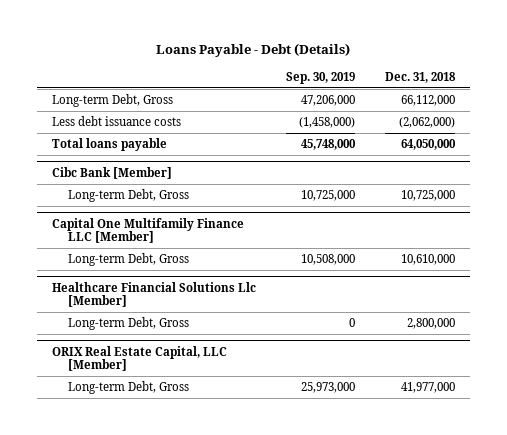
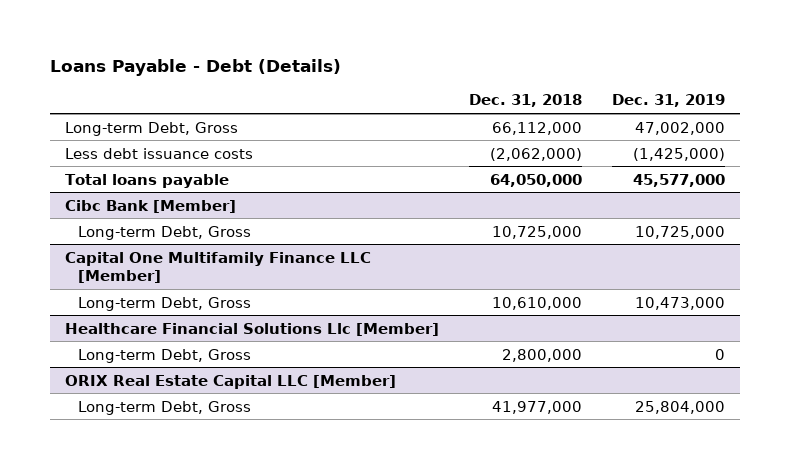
[285,71,355,84] Sep. 30, 2019 -> none
none -> [611,94,725,108] Dec. 31, 2019
[51,345,227,372] ORIX Real Estate Capital, LLC [Member] -> [64,374,396,389] ORIX Real Estate Capital LLC [Member]

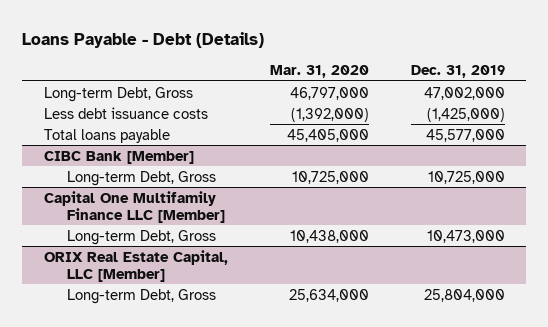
[468,94,582,108] Dec. 31, 2018 -> none
none -> [269,65,369,79] Mar. 31, 2020
[64,199,236,213] Cibc Bank [Member] -> [43,150,194,164] CIBC Bank [Member]
[64,322,439,336] Healthcare Financial Solutions Llc [Member] -> none
[77,348,251,363] Long-term Debt, Gross -> none
[64,374,396,389] ORIX Real Estate Capital LLC [Member] -> [43,249,228,282] ORIX Real Estate Capital, LLC [Member]

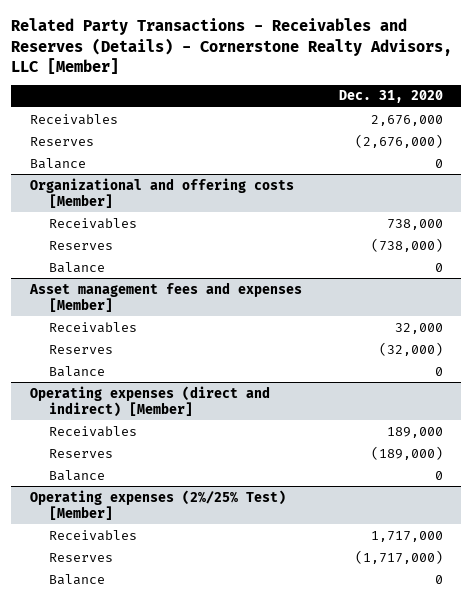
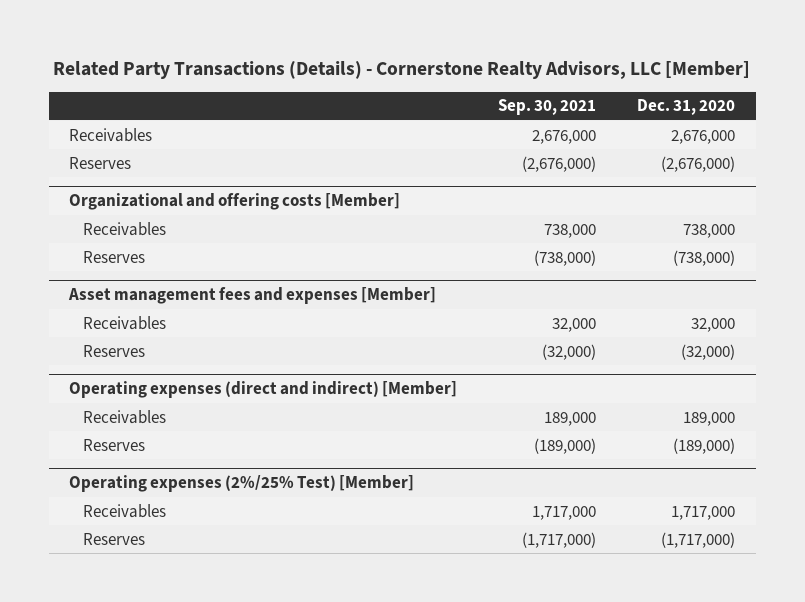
[11,18,453,74] Related Party Transactions - Receivables and Reserves (Details) - Cornerstone Realty Advisors, LLC [Member] -> [53,61,751,80] Related Party Transactions (Details) - Cornerstone Realty Advisors, LLC [Member]
none -> [498,99,597,116] Sep. 30, 2021
[29,157,86,169] Balance -> none
[48,261,105,273] Balance -> none
[48,365,105,377] Balance -> none
[48,469,105,481] Balance -> none
[48,573,105,585] Balance -> none

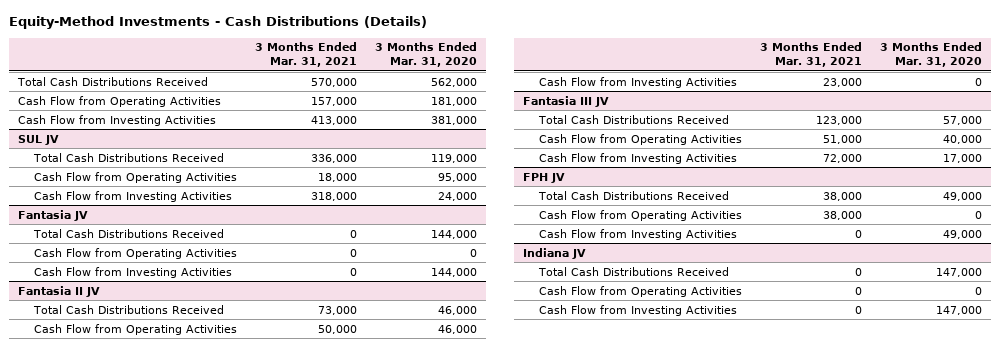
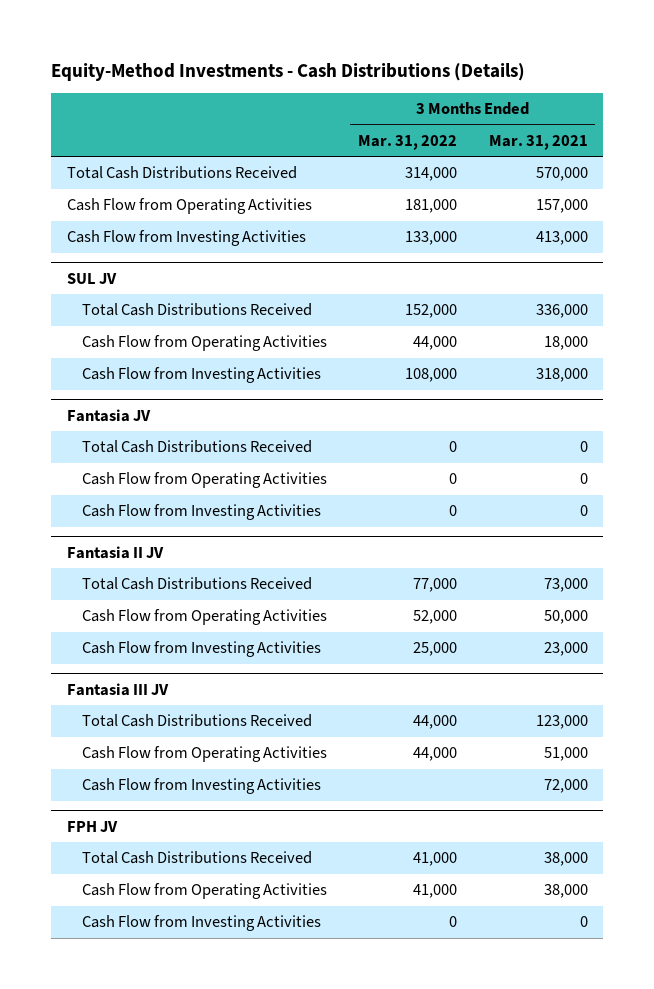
[375,42,478,68] 3 Months Ended Mar. 31, 2020 -> none
none -> [358,134,458,150] Mar. 31, 2022
[523,247,587,259] Indiana JV -> none
[537,266,729,276] Total Cash Distributions Received -> none
[538,285,742,297] Cash Flow from Operating Activities -> none
[538,304,737,316] Cash Flow from Investing Activities -> none

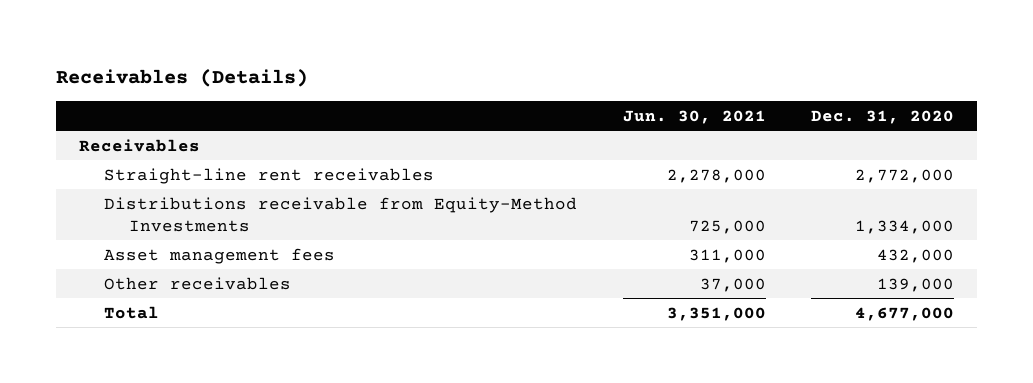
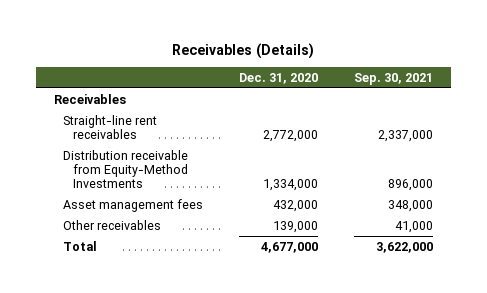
[622,109,766,124] Jun. 30, 2021 -> none
none -> [354,72,434,85] Sep. 30, 2021
[103,196,577,232] Distributions receivable from Equity-Method Investments -> [63,149,189,189] Distribution receivable from Equity-Method Investments

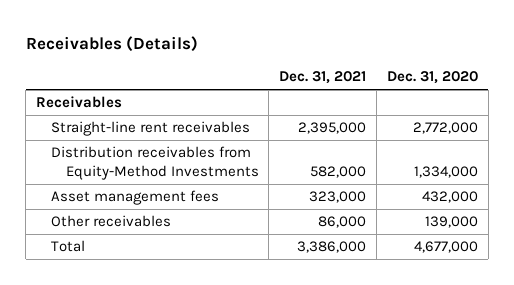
[354,72,434,85] Sep. 30, 2021 -> none
none -> [279,71,367,85] Dec. 31, 2021
[63,149,189,189] Distribution receivable from Equity-Method Investments -> [50,146,259,181] Distribution receivables from Equity-Method Investments

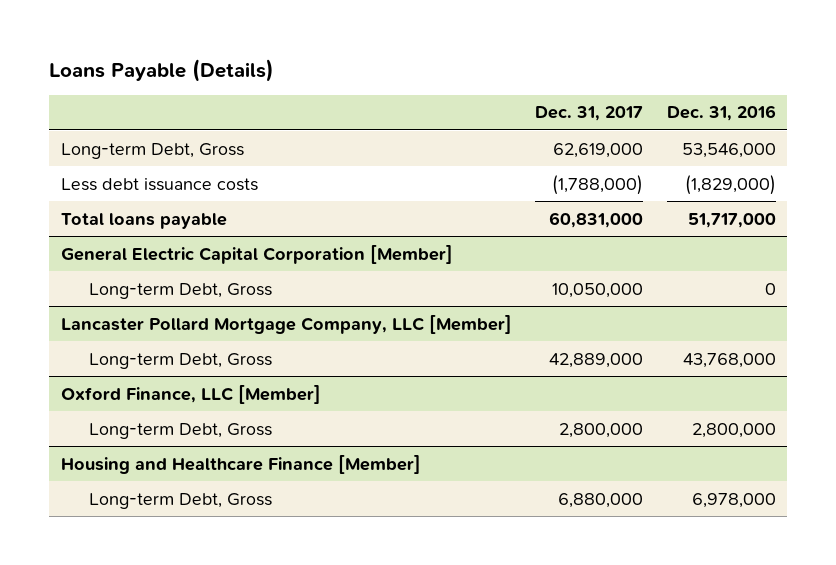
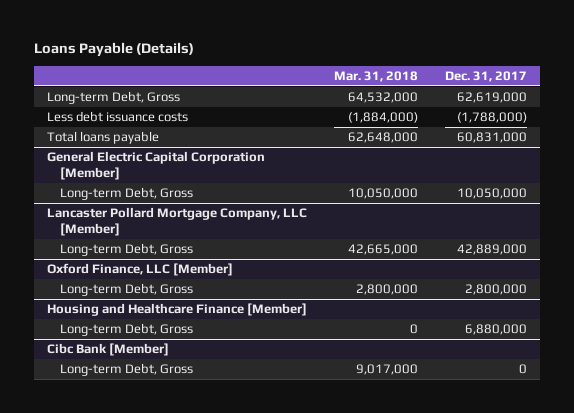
[666,105,776,122] Dec. 31, 2016 -> none
none -> [333,71,418,83] Mar. 31, 2018
none -> [46,342,169,356] Cibc Bank [Member]
none -> [60,362,194,376] Long-term Debt, Gross

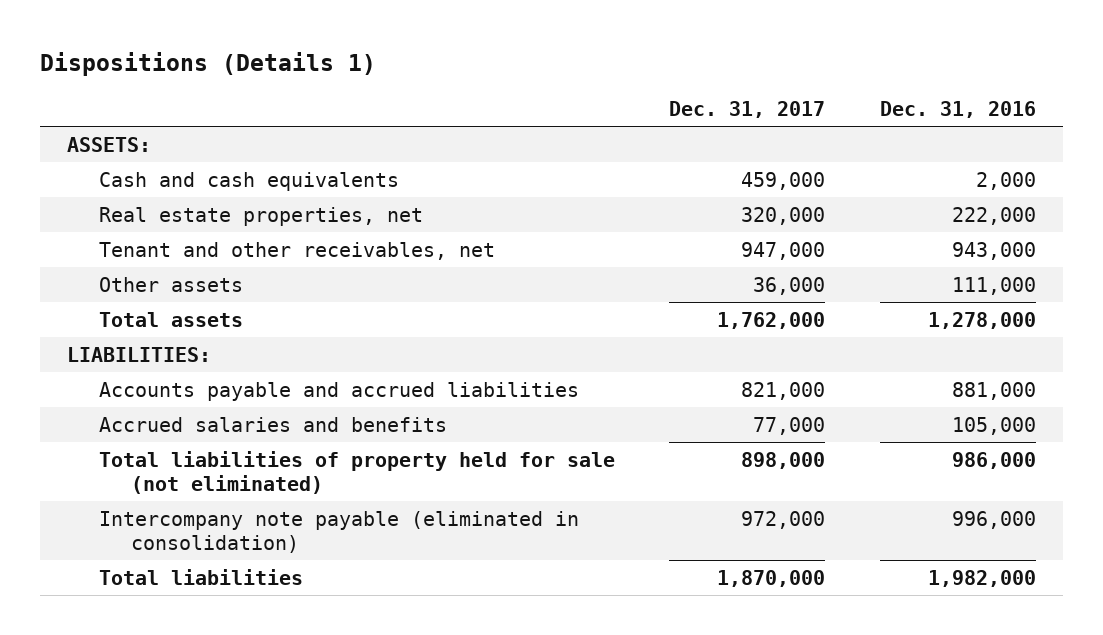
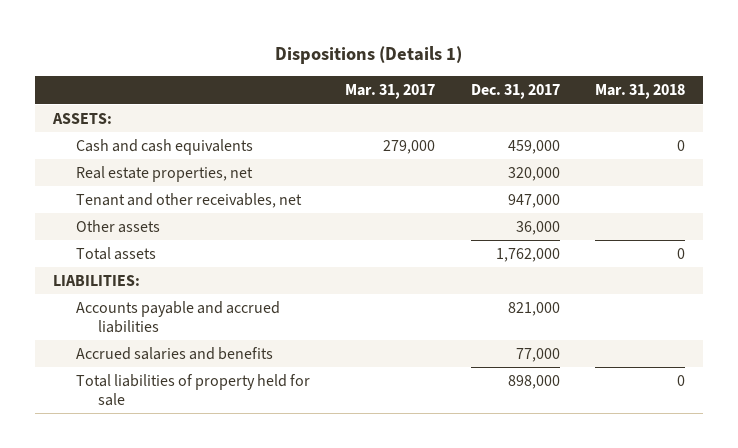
[879,101,1036,119] Dec. 31, 2016 -> none
none -> [345,84,436,100] Mar. 31, 2017
none -> [595,84,686,100] Mar. 31, 2018
[98,510,579,553] Intercompany note payable (eliminated in consolidation) -> none
[98,568,303,585] Total liabilities -> none
[98,450,615,494] Total liabilities of property held for sale (not eliminated) -> [75,373,310,407] Total liabilities of property held for sale

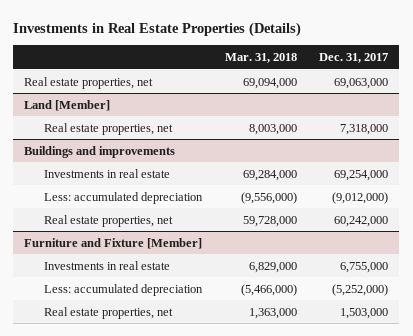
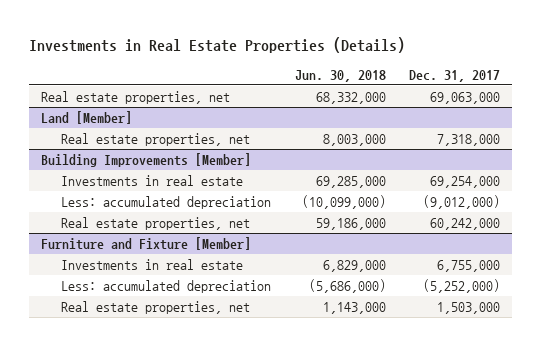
[224,53,297,64] Mar. 31, 2018 -> none
none -> [294,69,386,82] Jun. 30, 2018
[24,145,176,158] Buildings and improvements -> [40,152,251,167] Building Improvements [Member]

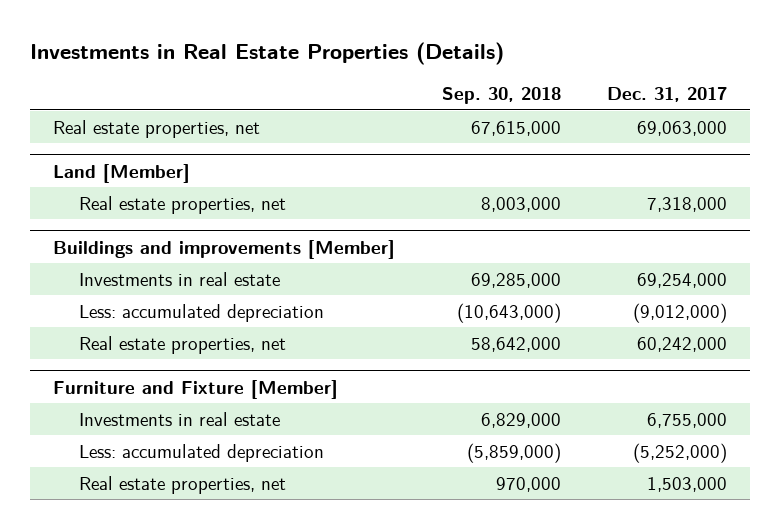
[294,69,386,82] Jun. 30, 2018 -> none
none -> [441,87,561,105] Sep. 30, 2018
[40,152,251,167] Building Improvements [Member] -> [53,239,396,259] Buildings and improvements [Member]

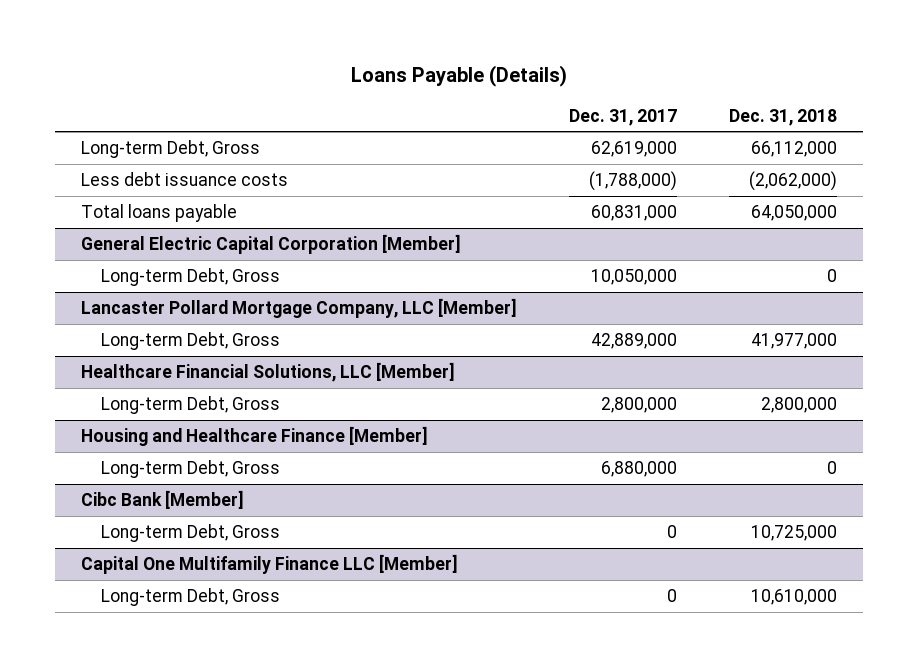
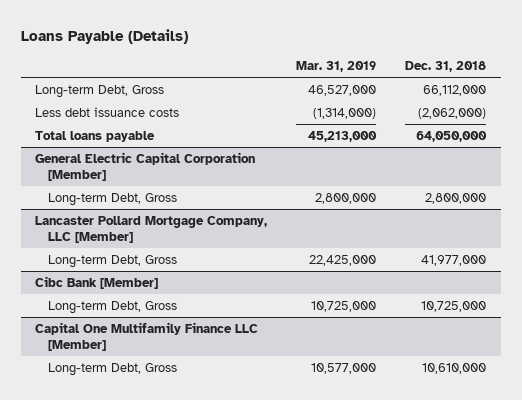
[568,108,677,126] Dec. 31, 2017 -> none
none -> [296,60,377,72] Mar. 31, 2019
[826,269,837,283] 0 -> [425,193,487,205] 2,800,000
[81,362,456,383] Healthcare Financial Solutions, LLC [Member] -> none
[101,396,281,415] Long-term Debt, Gross -> none
[81,426,429,447] Housing and Healthcare Finance [Member] -> none
[101,460,281,479] Long-term Debt, Gross -> none

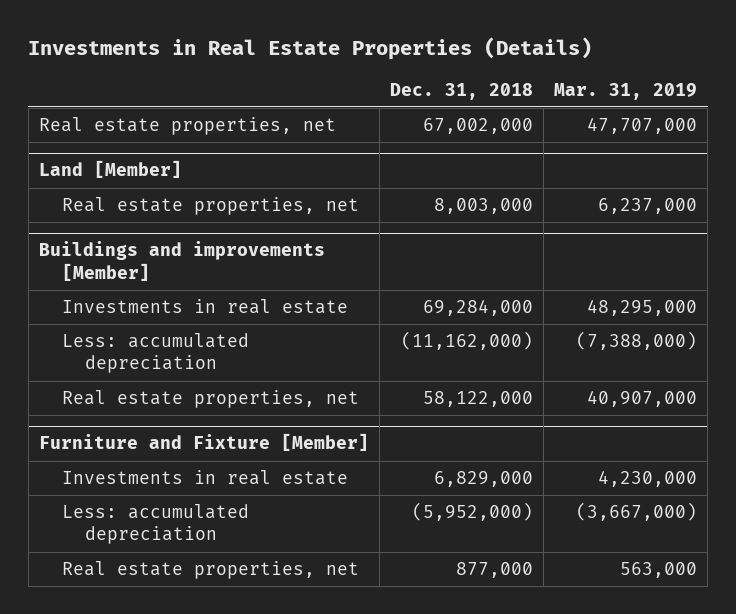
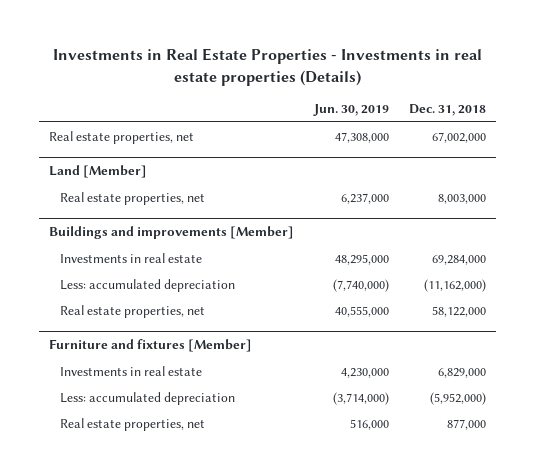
[28,37,593,61] Investments in Real Estate Properties (Details) -> [52,48,482,86] Investments in Real Estate Properties - Investments in real estate properties (Details)
[554,82,698,100] Mar. 31, 2019 -> none
none -> [313,103,390,116] Jun. 30, 2019
[38,433,369,452] Furniture and Fixture [Member] -> [49,339,253,353] Furniture and fixtures [Member]

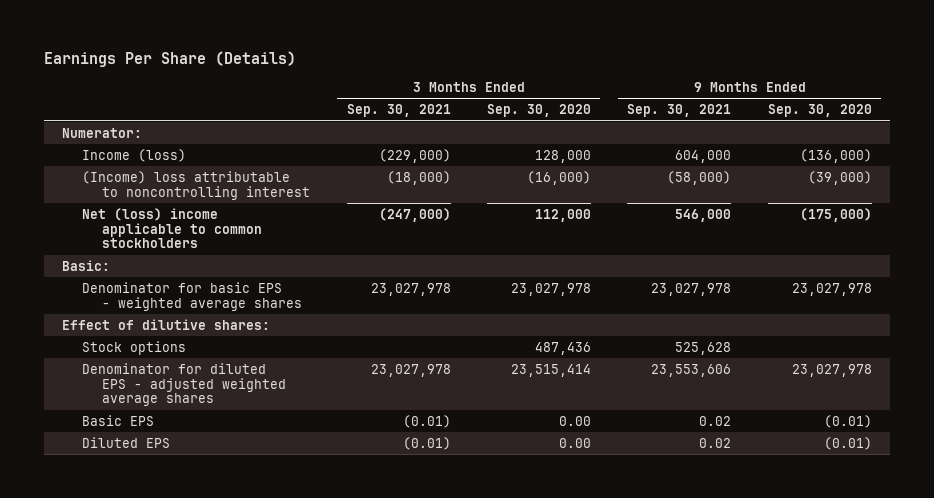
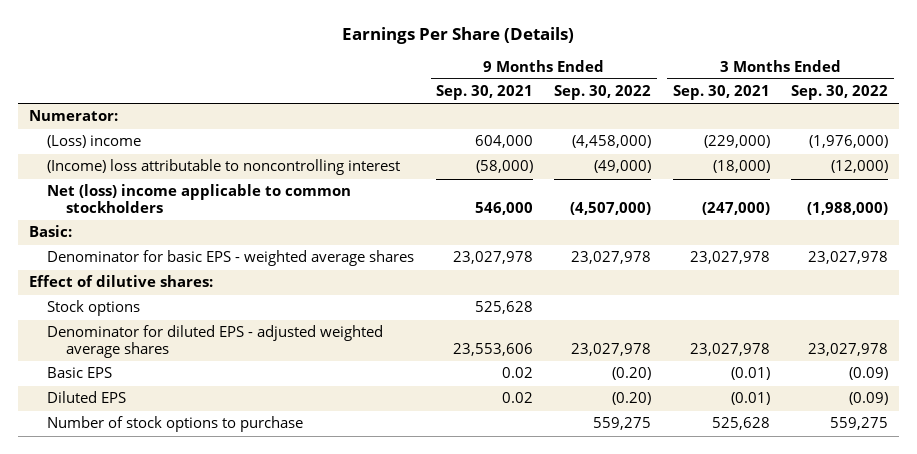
[487,104,592,118] Sep. 30, 2020 -> none
[767,104,872,118] Sep. 30, 2020 -> none
none -> [554,85,652,101] Sep. 30, 2022
none -> [791,85,889,101] Sep. 30, 2022
[82,148,187,162] Income (loss) -> [47,135,142,149] (Loss) income
none -> [47,416,304,433] Number of stock options to purchase

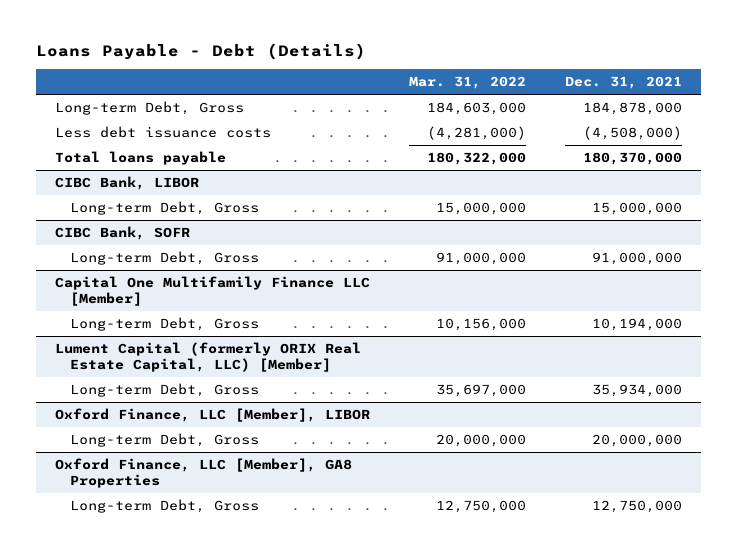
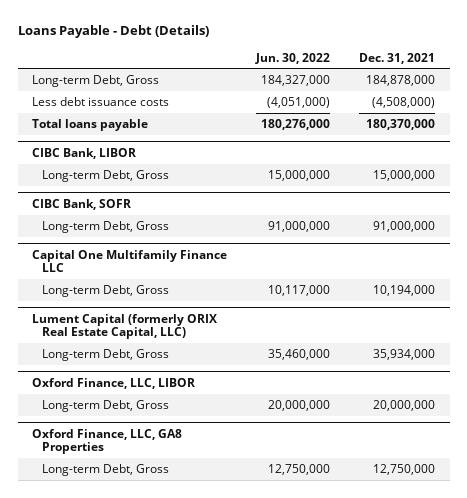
[408,76,526,90] Mar. 31, 2022 -> none
none -> [255,52,331,64] Jun. 30, 2022
[55,276,371,307] Capital One Multifamily Finance LLC [Member] -> [32,249,228,272] Capital One Multifamily Finance LLC
[55,342,362,373] Lument Capital (formerly ORIX Real Estate Capital, LLC) [Member] -> [32,313,218,339] Lument Capital (formerly ORIX Real Estate Capital, LLC)
[55,408,371,423] Oxford Finance, LLC [Member], LIBOR -> [32,377,196,389] Oxford Finance, LLC, LIBOR
[55,458,353,489] Oxford Finance, LLC [Member], GA8 Properties -> [32,428,183,454] Oxford Finance, LLC, GA8 Properties

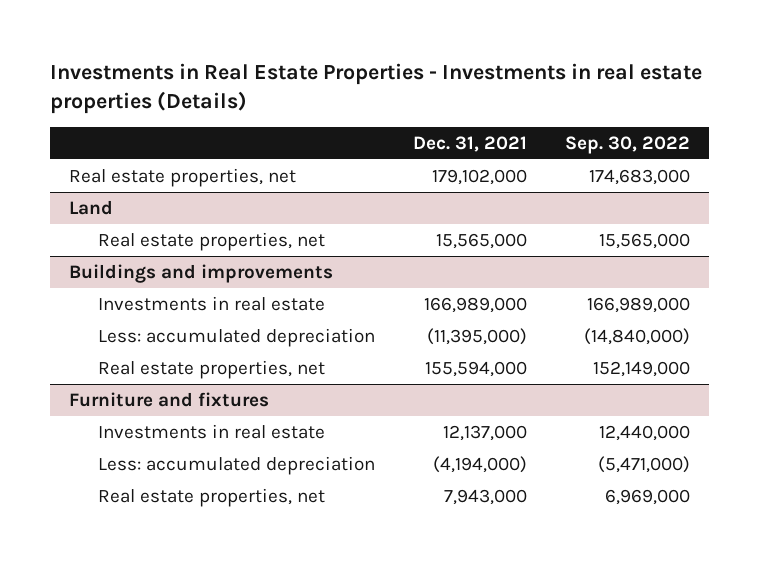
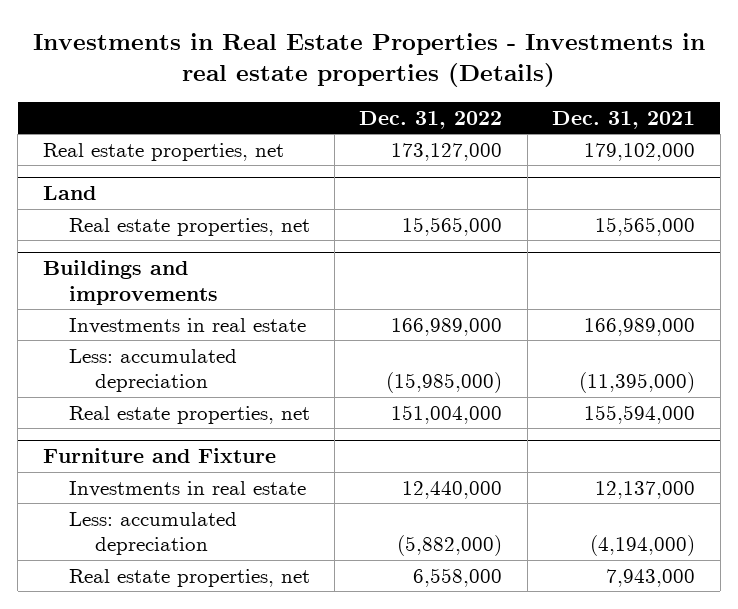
[564,135,690,154] Sep. 30, 2022 -> none
none -> [359,110,503,129] Dec. 31, 2022
[68,391,269,407] Furniture and fixtures -> [42,448,276,464] Furniture and Fixture

